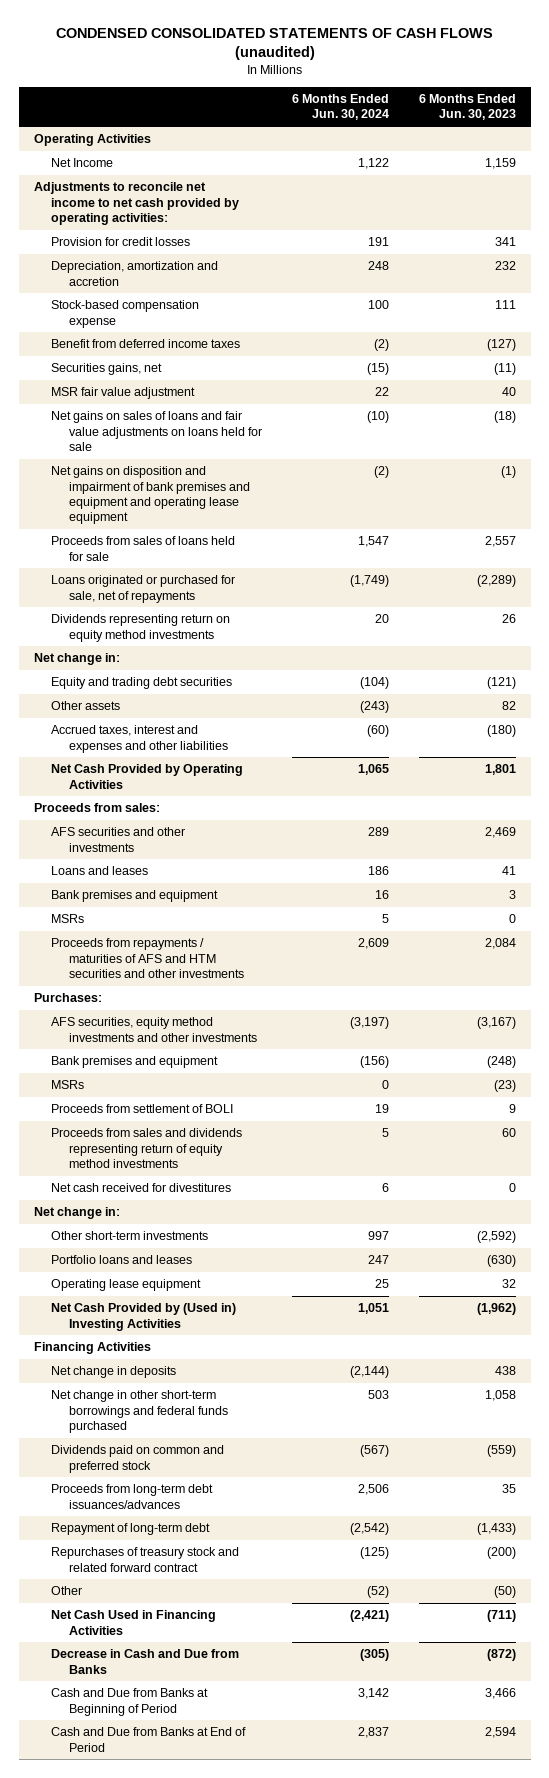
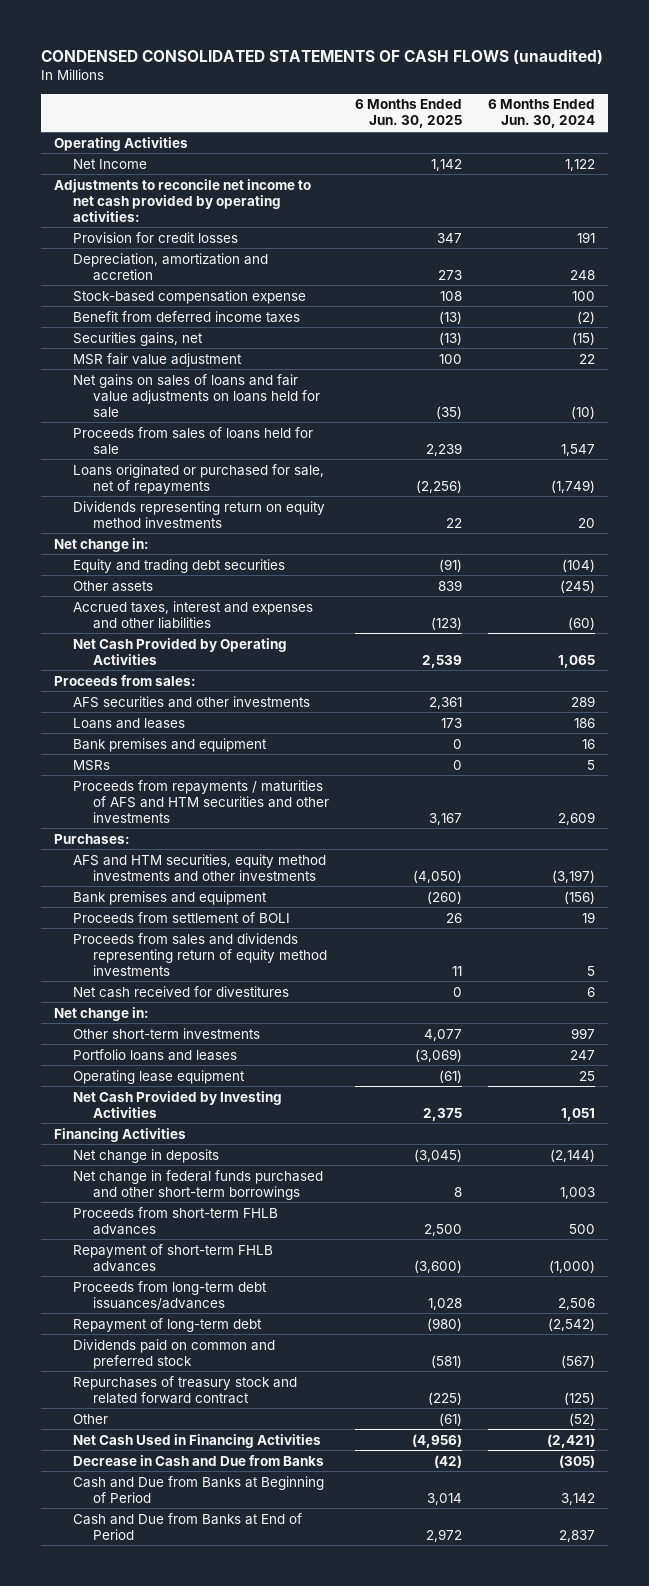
[418,94,516,121] 6 Months Ended Jun. 30, 2023 -> none
none -> [355,99,463,129] 6 Months Ended Jun. 30, 2025
[51,466,251,525] Net gains on disposition and impairment of bank premises and equipment and operating lease equipment -> none
[359,701,389,714] (243) -> [560,579,596,593] (245)
[51,1017,258,1042] AFS securities, equity method investments and other investments -> [73,853,327,882] AFS and HTM securities, equity method investments and other investments
[51,1080,85,1090] MSRs -> none
[51,1303,237,1331] Net Cash Provided by (Used in) Investing Activities -> [73,1090,283,1118] Net Cash Provided by Investing Activities
[51,1390,229,1433] Net change in other short-term borrowings and federal funds purchased -> [73,1169,324,1200] Net change in federal funds purchased and other short-term borrowings
[367,1390,389,1400] 503 -> [560,1186,596,1199] 1,003
none -> [73,1206,279,1235] Proceeds from short-term FHLB advances
none -> [73,1243,274,1272] Repayment of short-term FHLB advances
[51,1445,225,1473] Dividends paid on common and preferred stock -> [73,1338,276,1369] Dividends paid on common and preferred stock

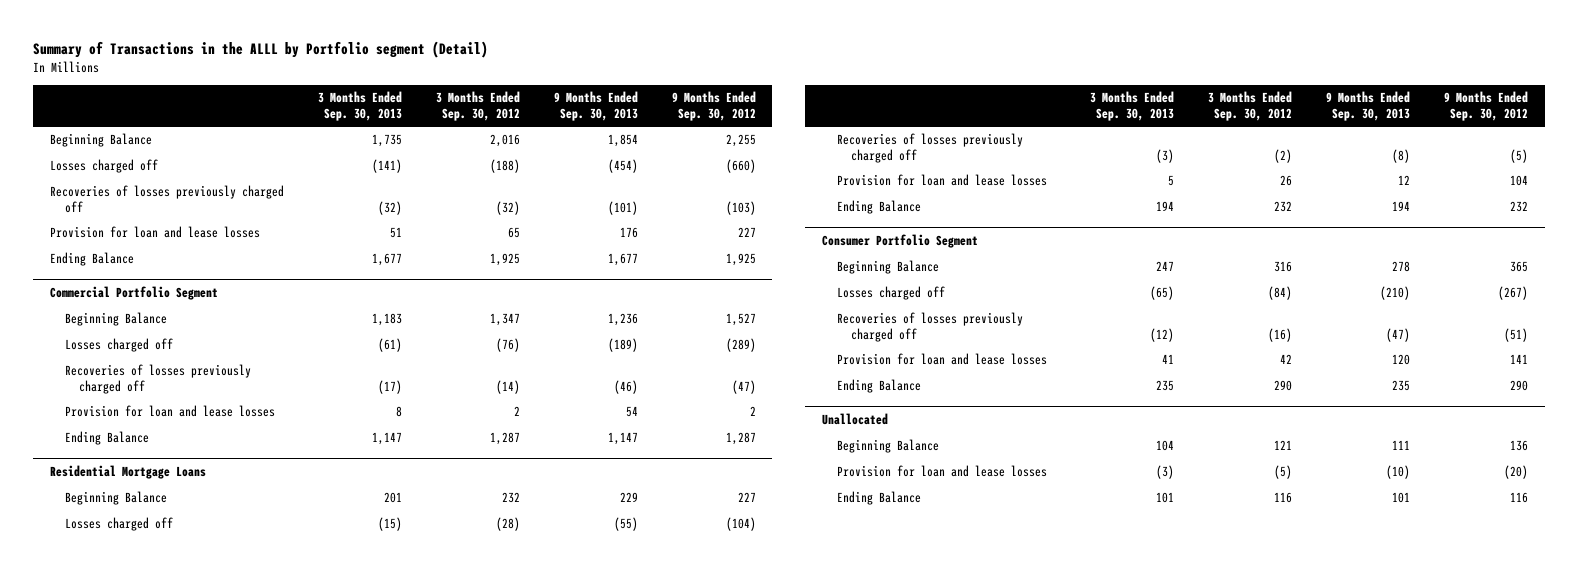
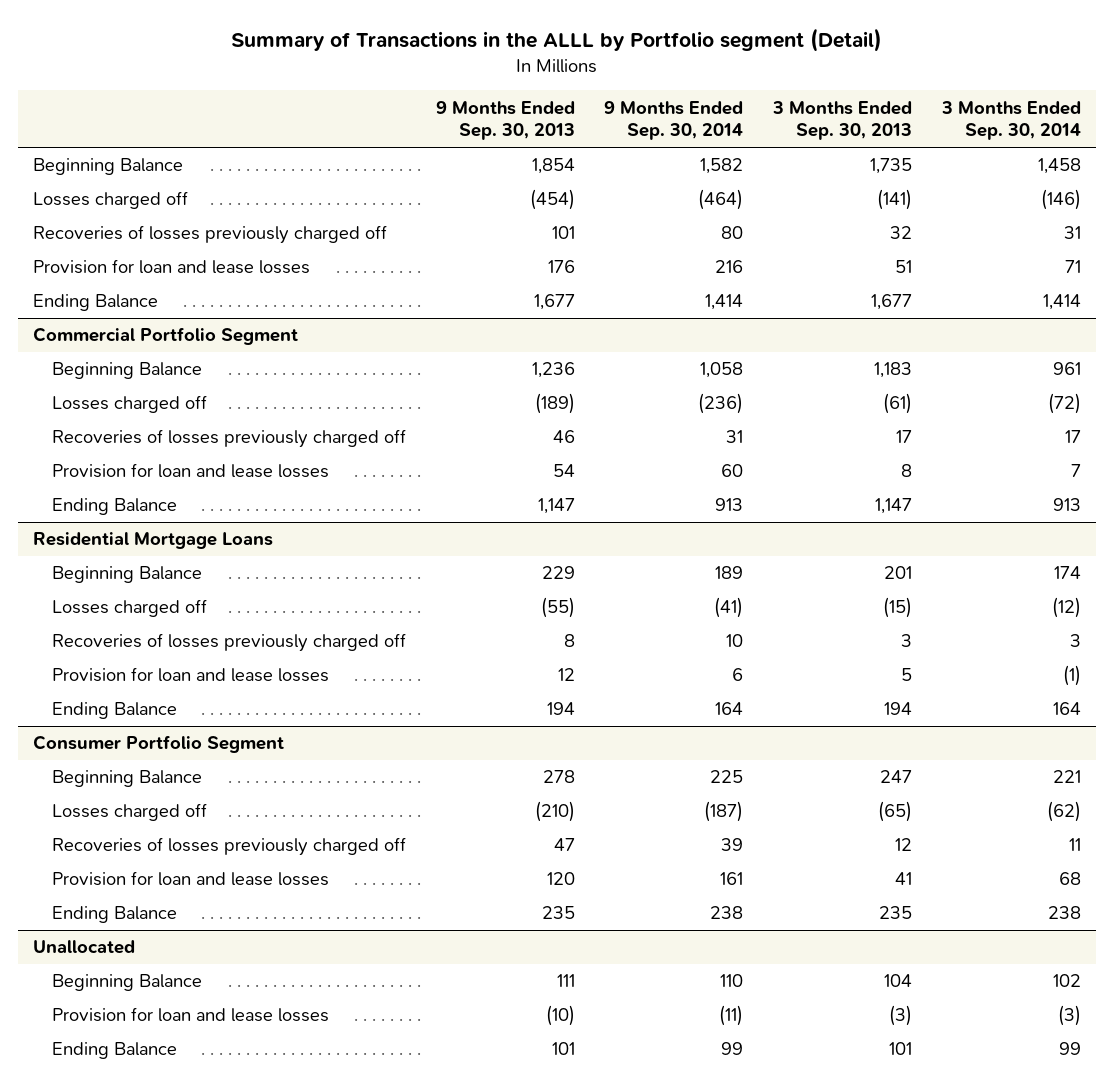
[435,91,520,121] 3 Months Ended Sep. 30, 2012 -> none
[671,91,756,121] 9 Months Ended Sep. 30, 2012 -> none
none -> [604,100,744,141] 9 Months Ended Sep. 30, 2014
none -> [940,100,1081,141] 3 Months Ended Sep. 30, 2014
[378,201,403,216] (32) -> [890,226,913,240] 32
[607,201,638,216] (101) -> [551,226,575,240] 101
[378,380,403,395] (17) -> [896,430,913,444] 17
[613,380,638,395] (46) -> [552,430,575,444] 46
[1156,149,1175,164] (3) -> [901,634,913,648] 3
[1391,149,1410,164] (8) -> [563,634,575,648] 8
[1150,328,1175,343] (12) -> [895,838,913,852] 12
[1385,328,1410,343] (47) -> [553,838,575,852] 47

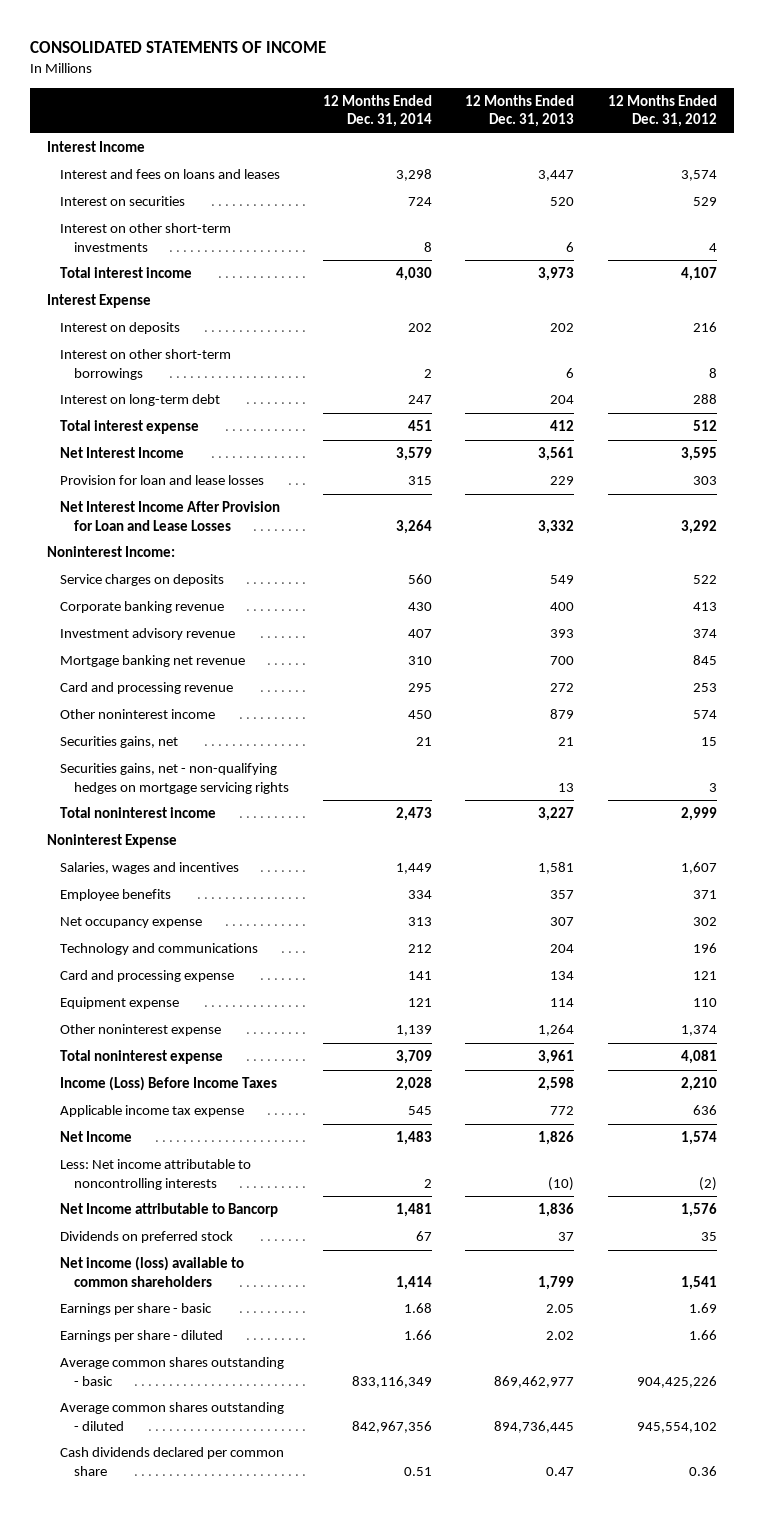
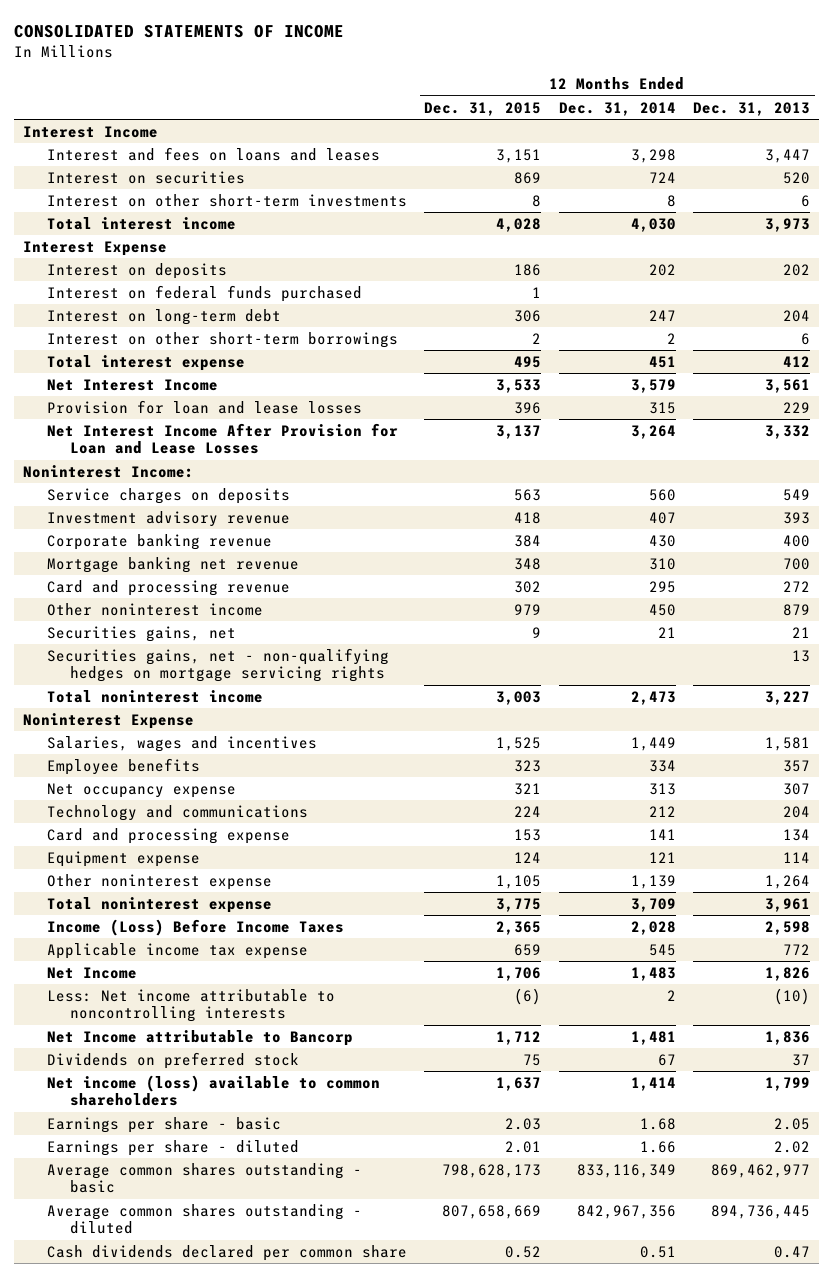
[608,94,718,128] 12 Months Ended Dec. 31, 2012 -> none
none -> [424,101,542,116] Dec. 31, 2015
none -> [46,284,362,302] Interest on federal funds purchased
[60,349,232,380] Interest on other short-term borrowings -> [46,331,398,348] Interest on other short-term borrowings
[60,601,225,614] Corporate banking revenue -> [46,533,272,550] Corporate banking revenue

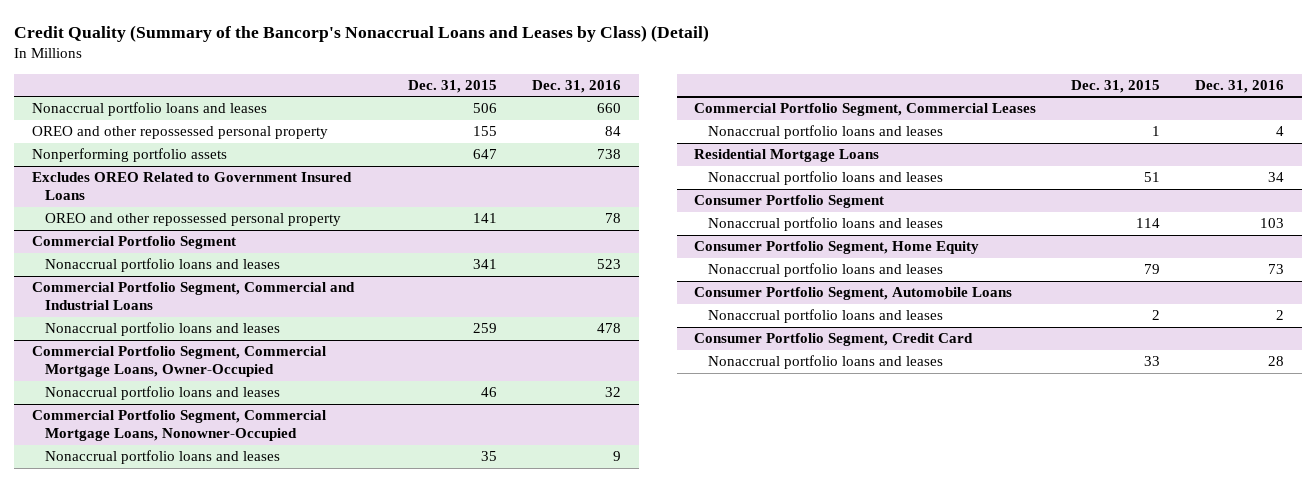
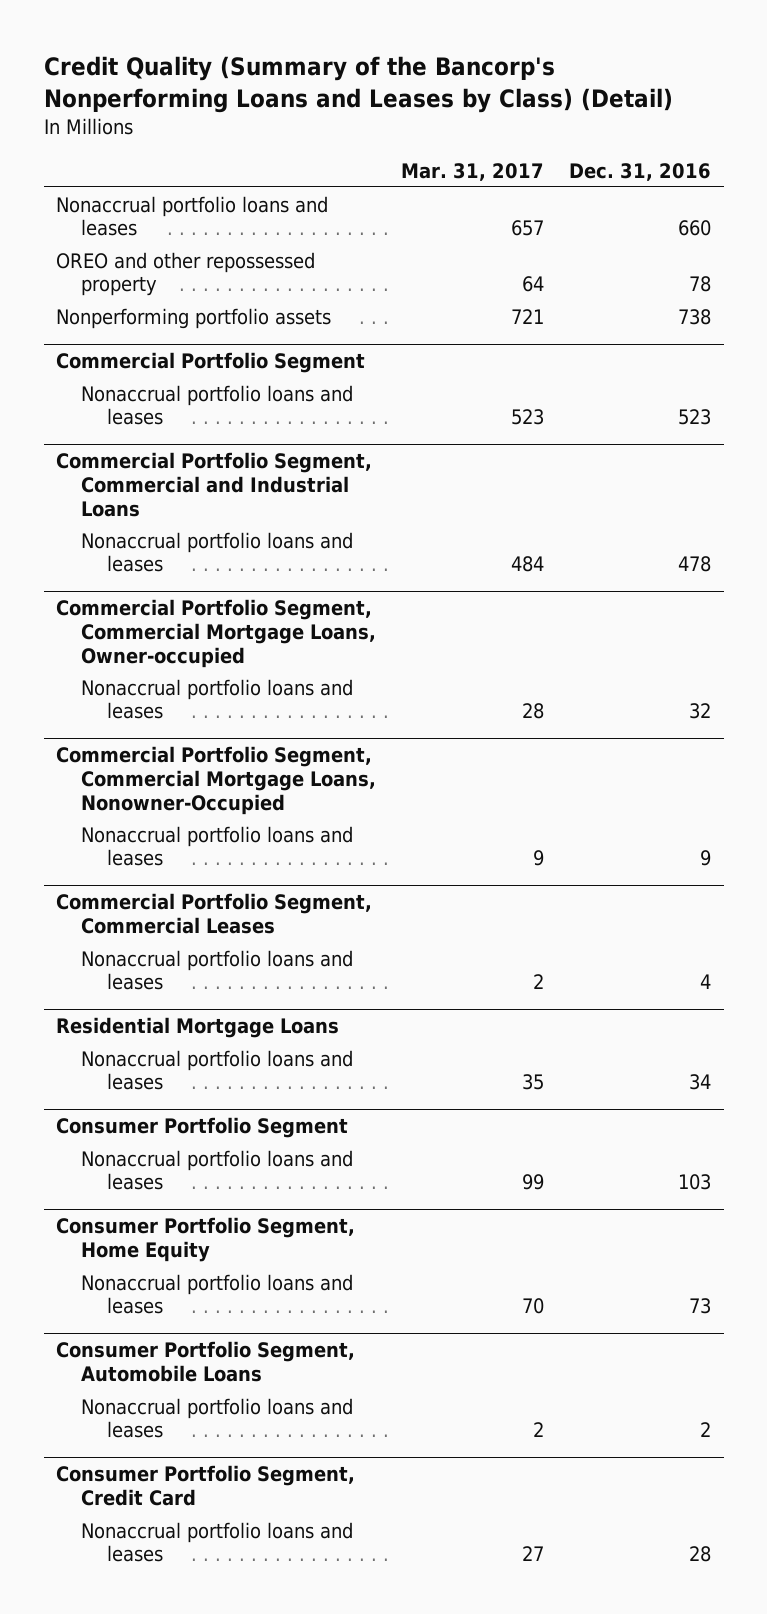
[14,24,710,42] Credit Quality (Summary of the Bancorp's Nonaccrual Loans and Leases by Class) (Detail) -> [43,56,673,113] Credit Quality (Summary of the Bancorp's Nonperforming Loans and Leases by Class) (Detail)
[408,79,498,93] Dec. 31, 2015 -> none
none -> [401,162,545,181] Mar. 31, 2017
[31,126,328,140] OREO and other repossessed personal property -> [56,251,316,297] OREO and other repossessed property
[605,126,622,137] 84 -> [689,276,712,293] 78
[31,172,352,201] Excludes OREO Related to Government Insured Loans -> none
[45,213,342,227] OREO and other repossessed personal property -> none
[31,346,326,378] Commercial Portfolio Segment, Commercial Mortgage Loans, Owner-Occupied -> [56,599,377,668] Commercial Portfolio Segment, Commercial Mortgage Loans, Owner-occupied

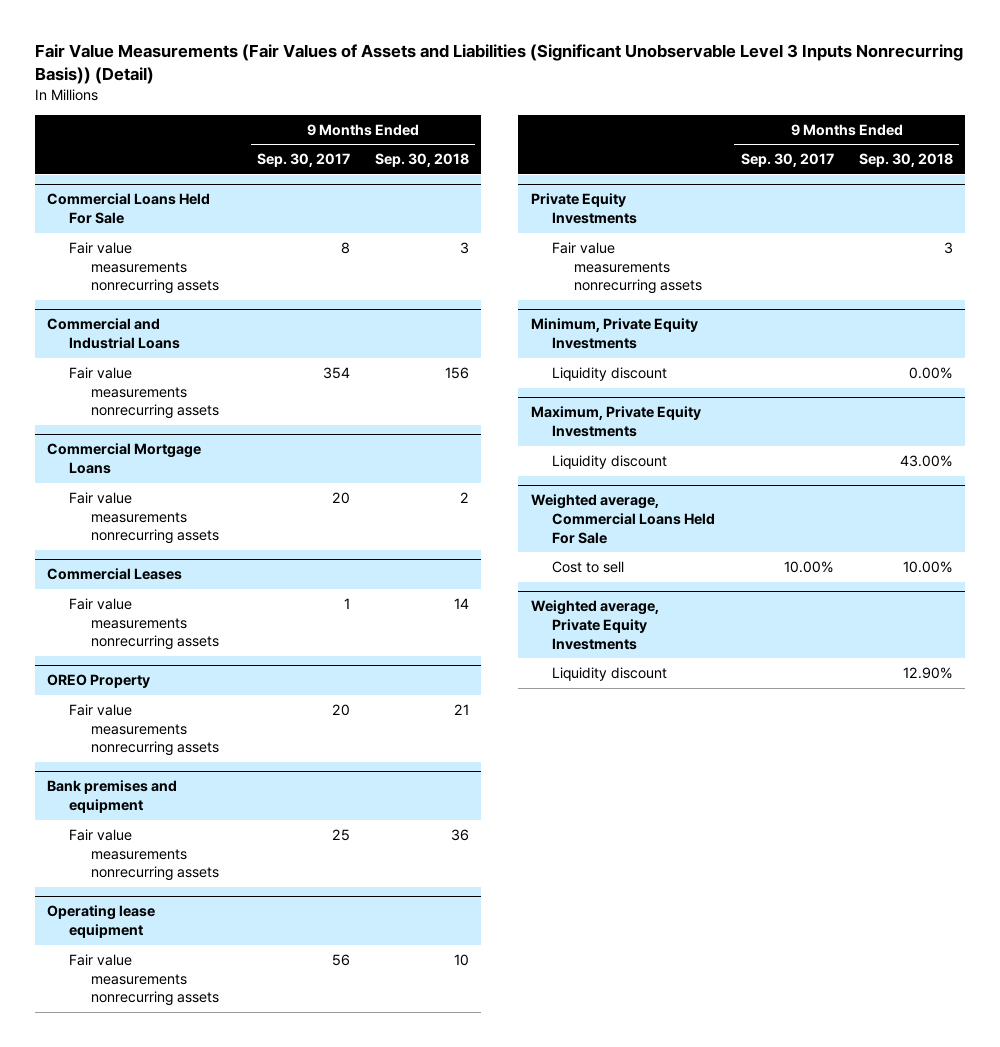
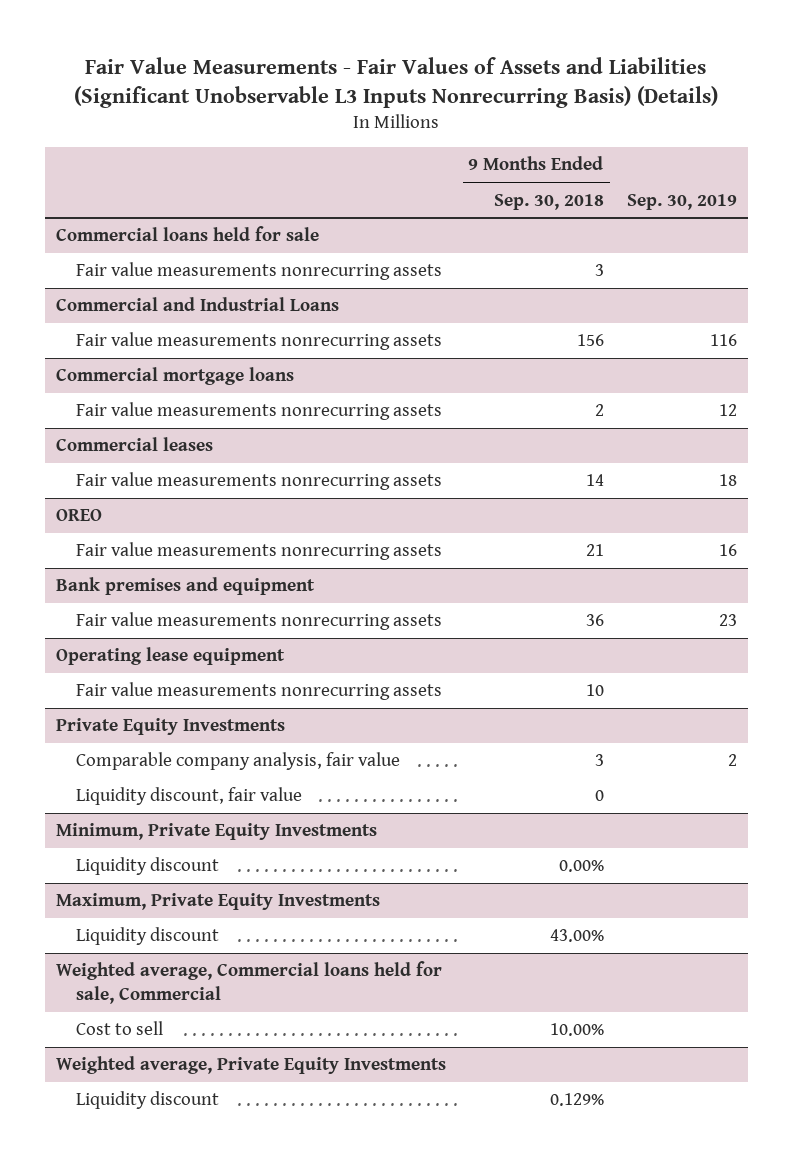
[34,44,963,85] Fair Value Measurements (Fair Values of Assets and Liabilities (Significant Unobservable Level 3 Inputs Nonrecurring Basis)) (Detail) -> [74,56,719,109] Fair Value Measurements - Fair Values of Assets and Liabilities (Significant Unobservable L3 Inputs Nonrecurring Basis) (Details)
[256,153,350,168] Sep. 30, 2017 -> none
none -> [626,193,737,210] Sep. 30, 2019
[47,193,211,225] Commercial Loans Held For Sale -> [56,226,320,242] Commercial loans held for sale
[47,443,202,475] Commercial Mortgage Loans -> [56,367,295,386] Commercial mortgage loans
[47,568,183,581] Commercial Leases -> [56,437,214,452] Commercial leases
[47,674,151,689] OREO Property -> [56,509,103,522] OREO
[552,242,703,295] Fair value measurements nonrecurring assets -> none
none -> [76,752,401,771] Comparable company analysis, fair value
none -> [76,787,303,806] Liquidity discount, fair value
[530,494,716,544] Weighted average, Commercial Loans Held For Sale -> [56,961,443,1005] Weighted average, Commercial loans held for sale, Commercial
[902,667,953,680] 12.90% -> [549,1093,604,1107] 0.129%

